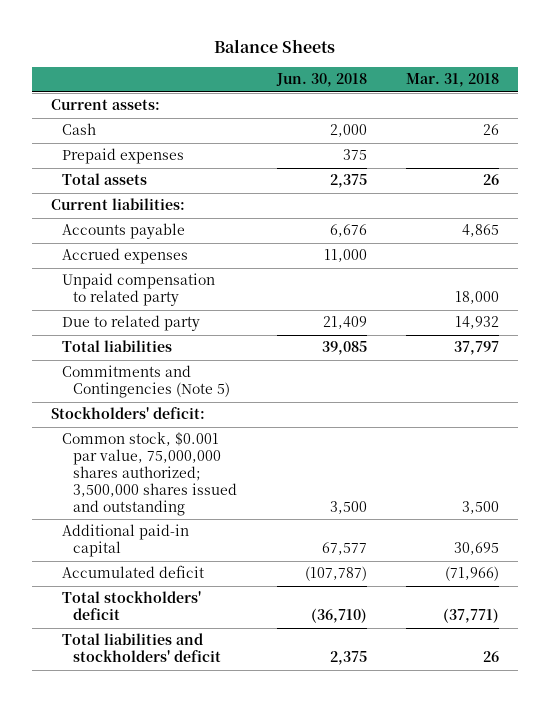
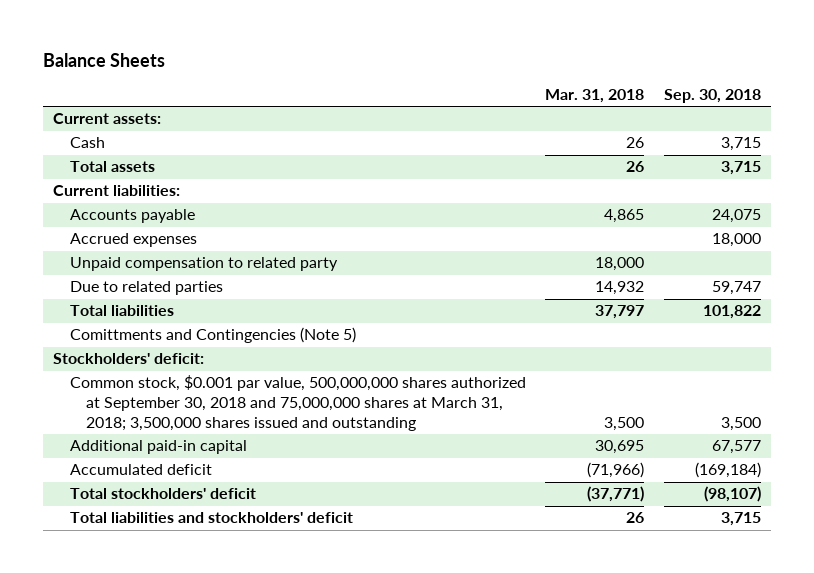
[275,73,367,88] Jun. 30, 2018 -> none
none -> [663,88,761,103] Sep. 30, 2018
[62,148,185,165] Prepaid expenses -> none
[62,315,201,332] Due to related party -> [69,281,223,296] Due to related parties
[62,365,231,399] Commitments and Contingencies (Note 5) -> [69,327,356,344] Comittments and Contingencies (Note 5)
[62,432,238,516] Common stock, $0.001 par value, 75,000,000 shares authorized; 3,500,000 shares issued and outstanding -> [69,375,526,431] Common stock, $0.001 par value, 500,000,000 shares authorized at September 30, 2018 and 75,000,000 shares at March 31, 2018; 3,500,000 shares issued and outstanding

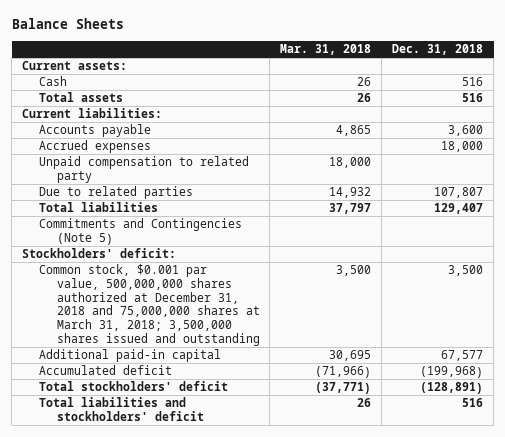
[663,88,761,103] Sep. 30, 2018 -> none
none -> [392,44,484,56] Dec. 31, 2018
[69,327,356,344] Comittments and Contingencies (Note 5) -> [39,218,243,246] Commitments and Contingencies (Note 5)
[69,375,526,431] Common stock, $0.001 par value, 500,000,000 shares authorized at September 30, 2018 and 75,000,000 shares at March 31, 2018; 3,500,000 shares issued and outstanding -> [39,264,260,346] Common stock, $0.001 par value, 500,000,000 shares authorized at December 31, 2018 and 75,000,000 shares at March 31, 2018; 3,500,000 shares issued and outstanding

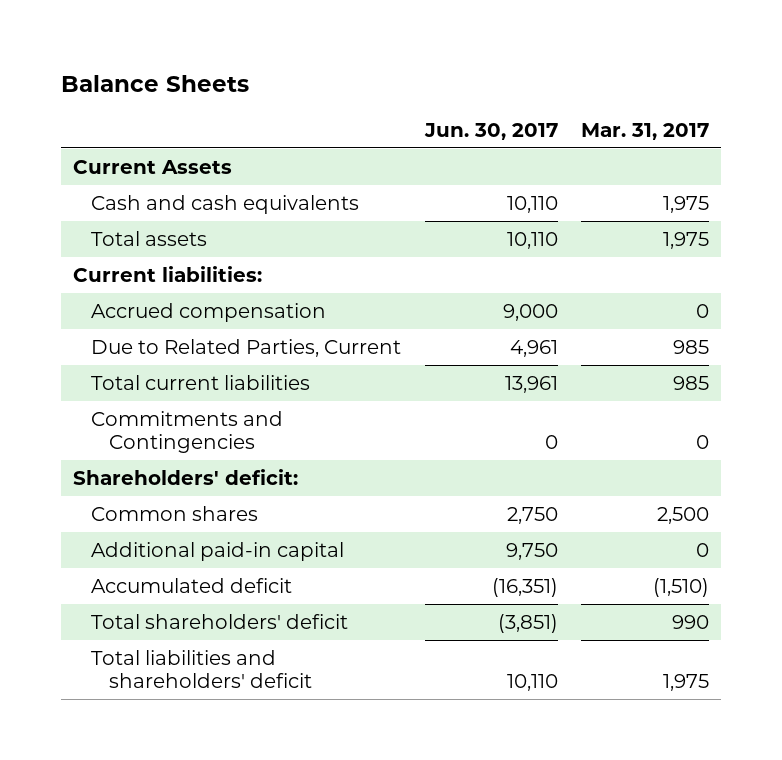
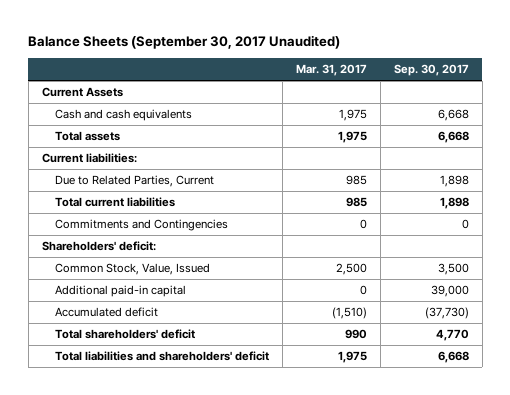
[61,75,250,93] Balance Sheets -> [28,35,341,50] Balance Sheets (September 30, 2017 Unaudited)
[423,123,558,141] Jun. 30, 2017 -> none
none -> [393,64,469,77] Sep. 30, 2017
[91,302,327,322] Accrued compensation -> none
[91,505,259,521] Common shares -> [55,263,211,276] Common Stock, Value, Issued

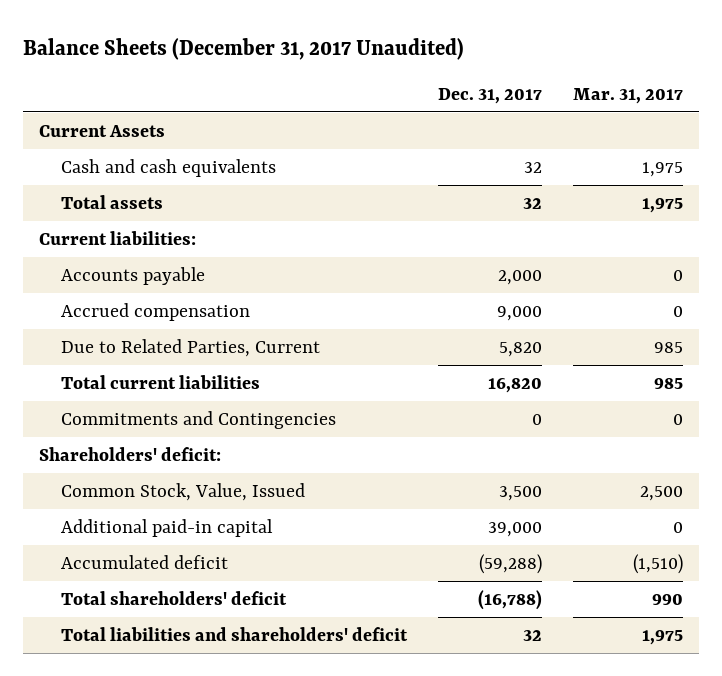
[28,35,341,50] Balance Sheets (September 30, 2017 Unaudited) -> [23,38,465,61] Balance Sheets (December 31, 2017 Unaudited)
[393,64,469,77] Sep. 30, 2017 -> none
none -> [438,87,543,104] Dec. 31, 2017
none -> [61,266,206,285] Accounts payable
none -> [61,302,251,321] Accrued compensation

